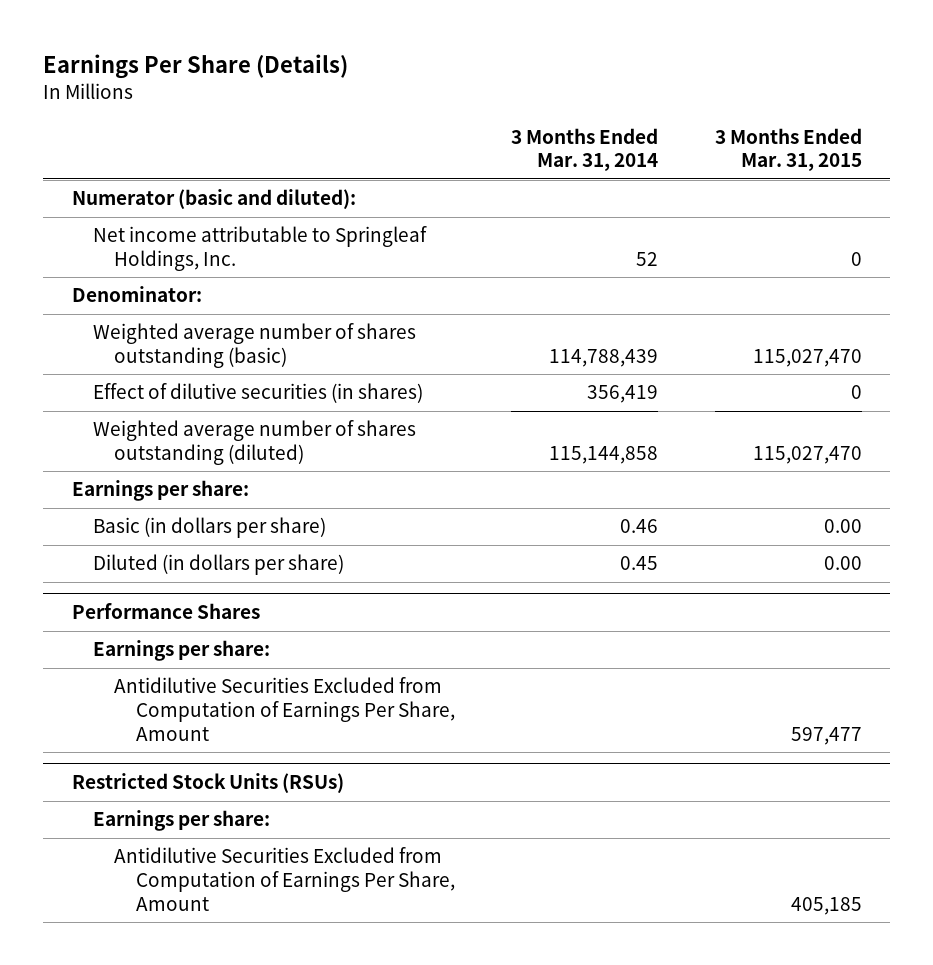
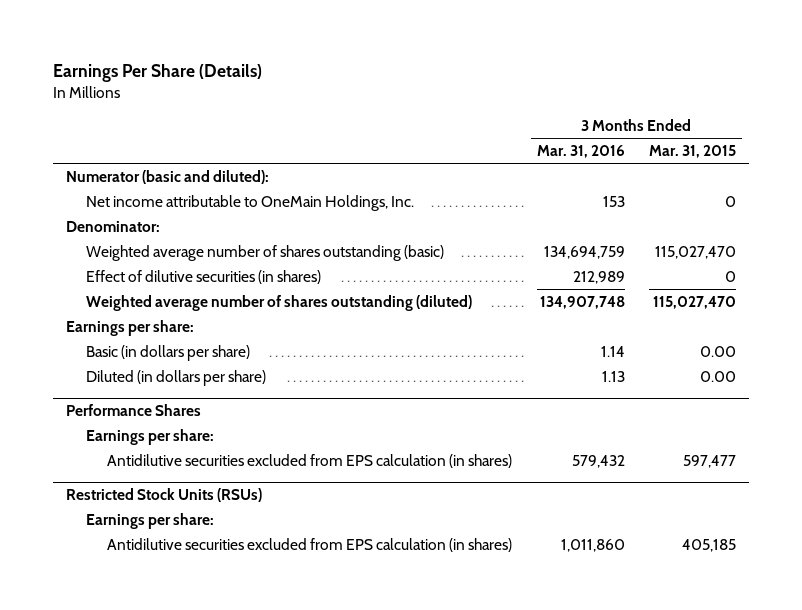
[511,127,659,172] 3 Months Ended Mar. 31, 2014 -> none
none -> [536,145,625,159] Mar. 31, 2016
[92,226,427,272] Net income attributable to Springleaf Holdings, Inc. -> [86,194,415,211] Net income attributable to OneMain Holdings, Inc.
[114,677,455,741] Antidilutive Securities Excluded from Computation of Earnings Per Share, Amount -> [107,453,513,468] Antidilutive securities excluded from EPS calculation (in shares)
[114,847,455,911] Antidilutive Securities Excluded from Computation of Earnings Per Share, Amount -> [107,537,513,552] Antidilutive securities excluded from EPS calculation (in shares)

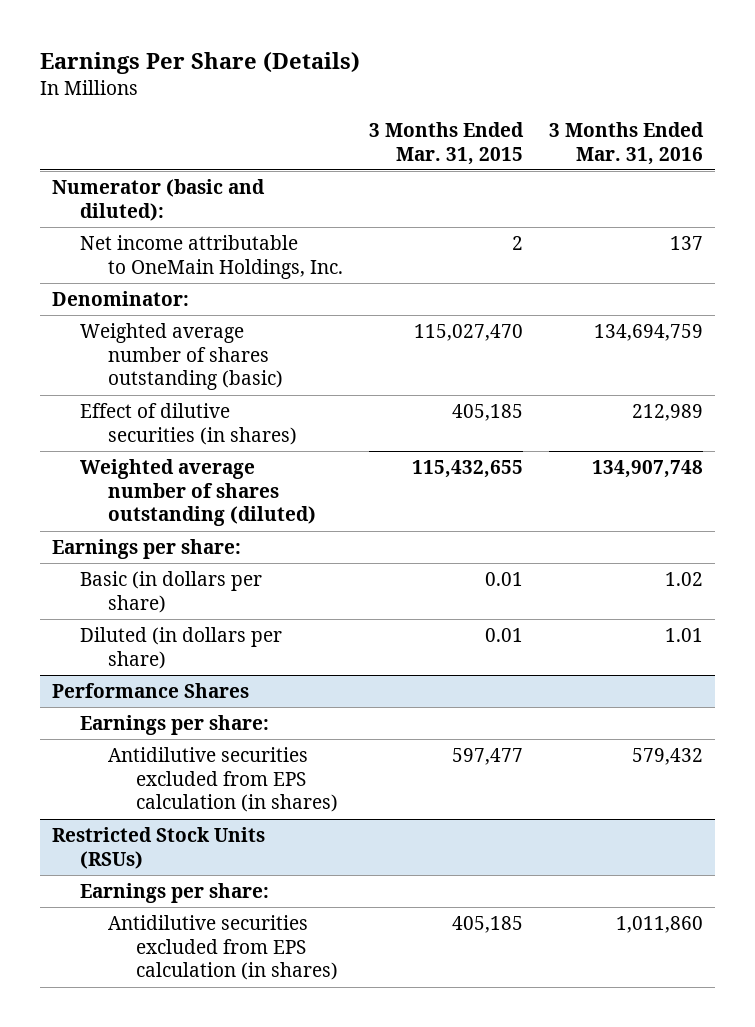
[602,195,625,207] 153 -> [669,235,703,250] 137
[725,195,737,207] 0 -> [511,235,523,250] 2
[725,270,737,282] 0 -> [451,403,523,421] 405,185
[653,295,737,309] 115,027,470 -> [411,459,523,478] 115,432,655
[600,345,625,357] 1.14 -> [664,571,703,586] 1.02
[700,345,737,357] 0.00 -> [484,571,523,586] 0.01
[601,370,625,382] 1.13 -> [664,627,703,642] 1.01
[700,370,737,382] 0.00 -> [484,627,523,642] 0.01

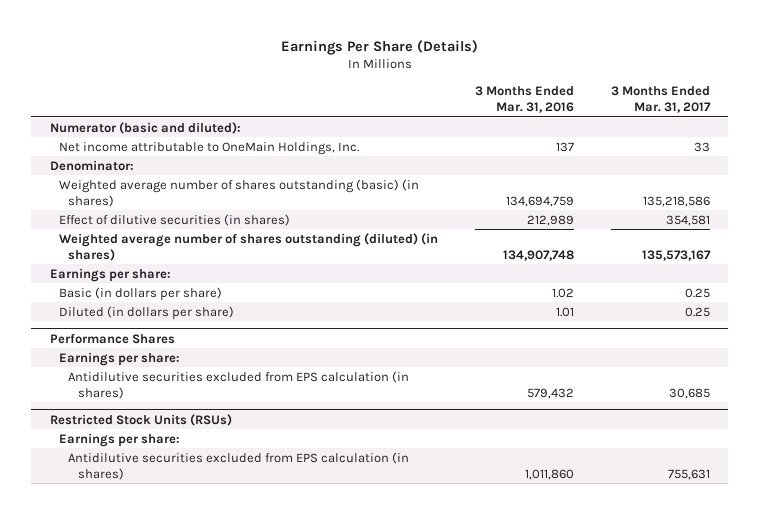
[368,121,524,165] 3 Months Ended Mar. 31, 2015 -> none
none -> [610,85,711,113] 3 Months Ended Mar. 31, 2017
[80,322,284,391] Weighted average number of shares outstanding (basic) -> [59,178,420,207] Weighted average number of shares outstanding (basic) (in shares)
[80,458,317,527] Weighted average number of shares outstanding (diluted) -> [59,232,439,261] Weighted average number of shares outstanding (diluted) (in shares)

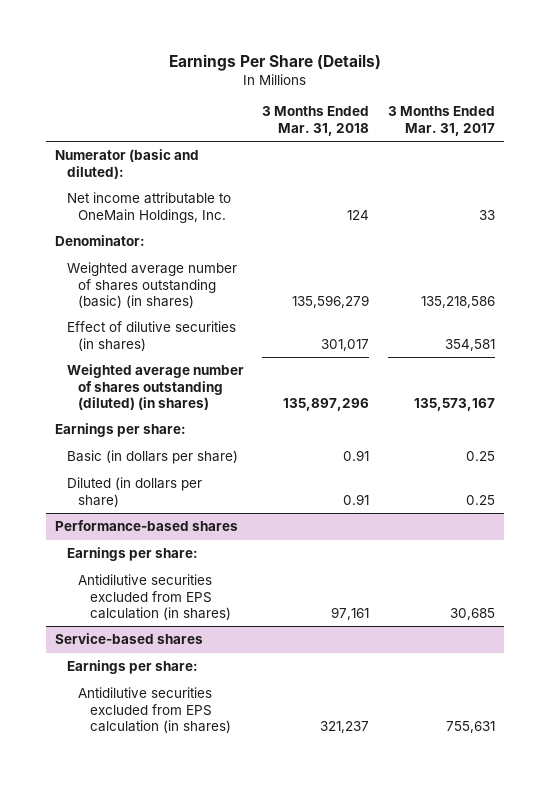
[474,85,574,113] 3 Months Ended Mar. 31, 2016 -> none
none -> [262,106,370,136] 3 Months Ended Mar. 31, 2018
[49,332,175,344] Performance Shares -> [55,520,239,532] Performance-based shares
[49,413,232,426] Restricted Stock Units (RSUs) -> [55,633,204,645] Service-based shares

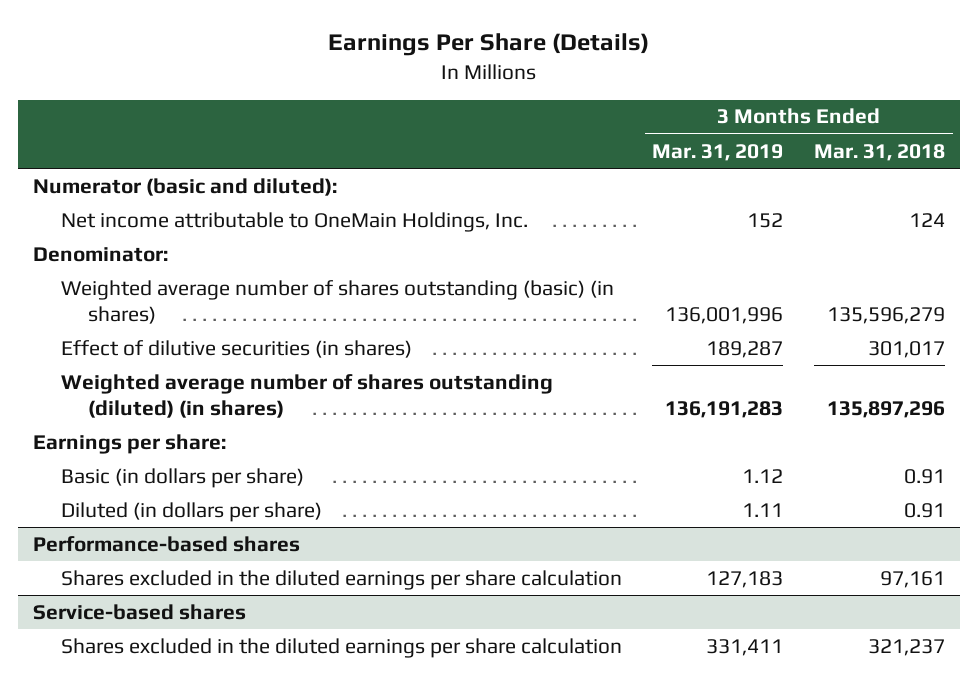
[387,106,495,136] 3 Months Ended Mar. 31, 2017 -> none
none -> [652,143,784,161] Mar. 31, 2019
[66,547,198,562] Earnings per share: -> none
[78,574,231,620] Antidilutive securities excluded from EPS calculation (in shares) -> [60,569,622,590] Shares excluded in the diluted earnings per share calculation
[66,660,198,675] Earnings per share: -> none
[78,687,231,733] Antidilutive securities excluded from EPS calculation (in shares) -> [60,637,622,658] Shares excluded in the diluted earnings per share calculation

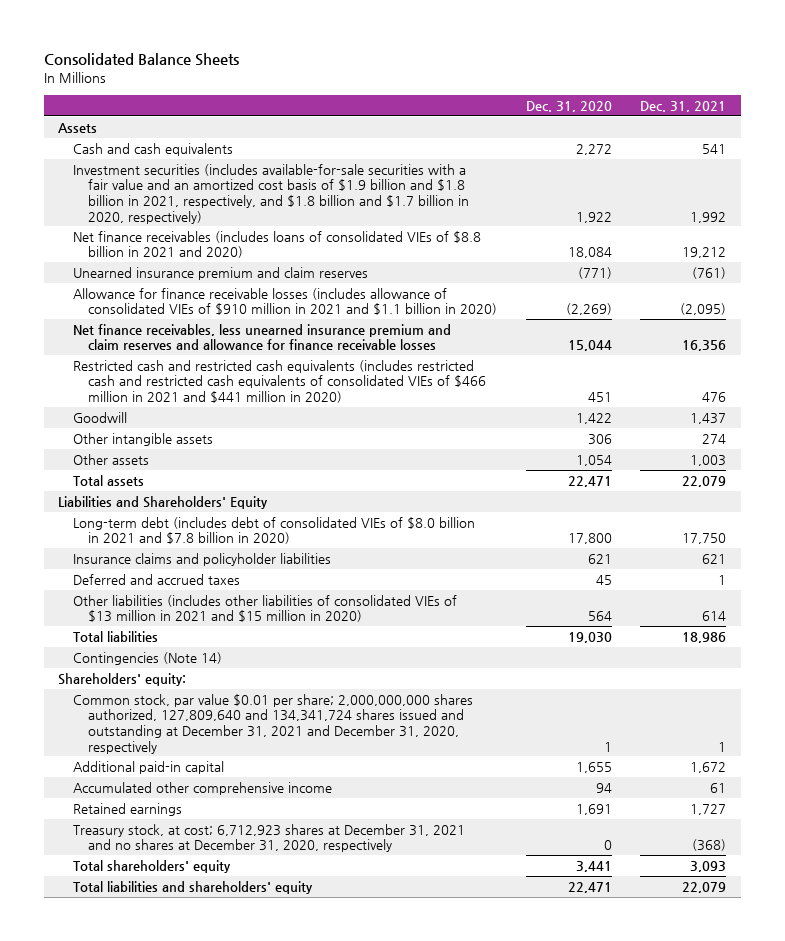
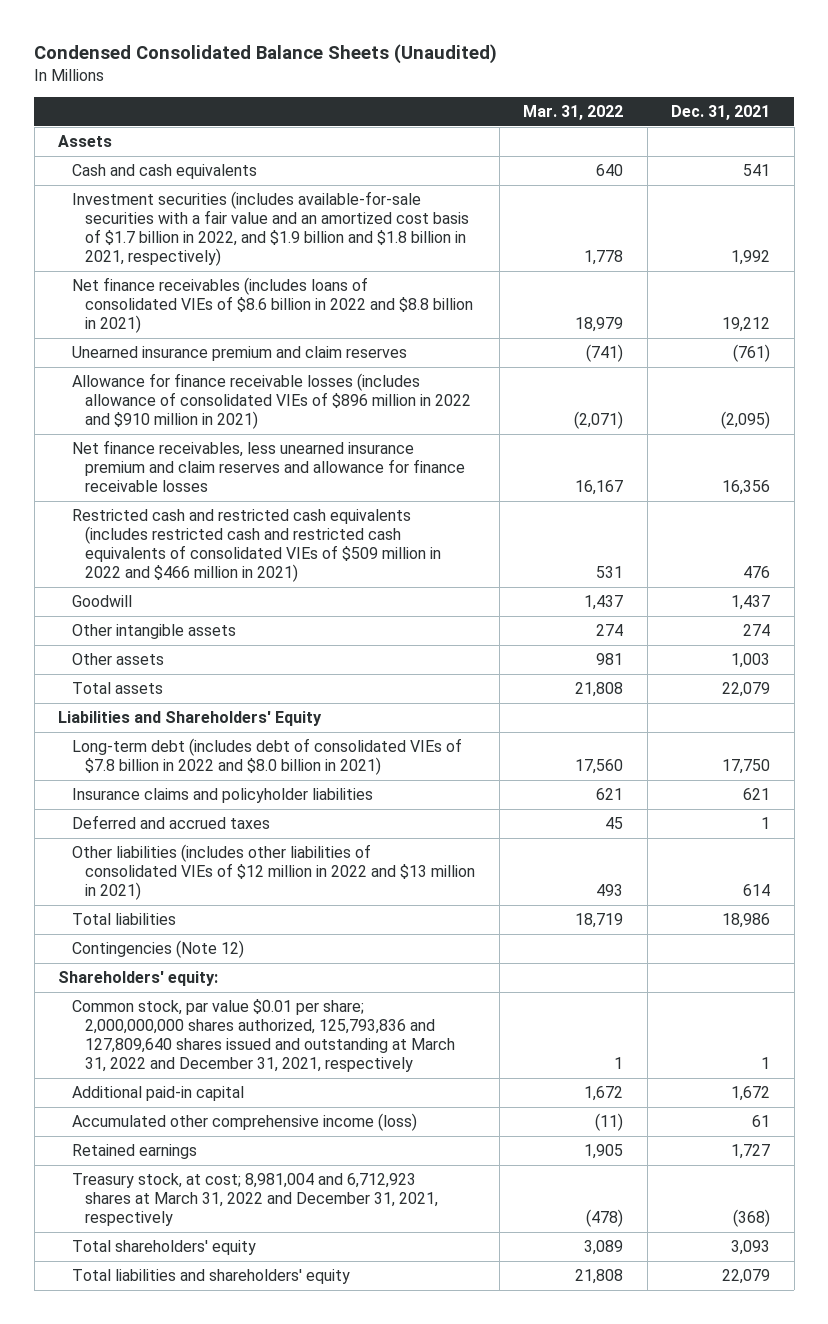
[44,53,240,67] Consolidated Balance Sheets -> [34,44,498,65] Condensed Consolidated Balance Sheets (Unaudited)
[525,100,612,112] Dec. 31, 2020 -> none
none -> [523,105,624,121] Mar. 31, 2022
[73,163,470,224] Investment securities (includes available-for-sale securities with a fair value and an amortized cost basis of $1.9 billion and $1.8 billion in 2021, respectively, and $1.8 billion and $1.7 billion in 2020, respectively) -> [71,191,470,267] Investment securities (includes available-for-sale securities with a fair value and an amortized cost basis of $1.7 billion in 2022, and $1.9 billion and $1.8 billion in 2021, respectively)
[73,230,482,259] Net finance receivables (includes loans of consolidated VIEs of $8.8 billion in 2021 and 2020) -> [71,277,474,334] Net finance receivables (includes loans of consolidated VIEs of $8.6 billion in 2022 and $8.8 billion in 2021)
[73,287,498,316] Allowance for finance receivable losses (includes allowance of consolidated VIEs of $910 million in 2021 and $1.1 billion in 2020) -> [71,373,472,430] Allowance for finance receivable losses (includes allowance of consolidated VIEs of $896 million in 2022 and $910 million in 2021)
[73,359,487,404] Restricted cash and restricted cash equivalents (includes restricted cash and restricted cash equivalents of consolidated VIEs of $466 million in 2021 and $441 million in 2020) -> [71,509,442,583] Restricted cash and restricted cash equivalents (includes restricted cash and restricted cash equivalents of consolidated VIEs of $509 million in 2022 and $466 million in 2021)
[73,516,476,545] Long-term debt (includes debt of consolidated VIEs of $8.0 billion in 2021 and $7.8 billion in 2020) -> [71,738,462,776] Long-term debt (includes debt of consolidated VIEs of $7.8 billion in 2022 and $8.0 billion in 2021)
[73,594,458,623] Other liabilities (includes other liabilities of consolidated VIEs of $13 million in 2021 and $15 million in 2020) -> [71,844,476,901] Other liabilities (includes other liabilities of consolidated VIEs of $12 million in 2022 and $13 million in 2021)
[73,651,223,665] Contingencies (Note 14) -> [71,940,244,959] Contingencies (Note 12)
[73,693,474,754] Common stock, par value $0.01 per share; 2,000,000,000 shares authorized, 127,809,640 and 134,341,724 shares issued and outstanding at December 31, 2021 and December 31, 2020, respectively -> [71,999,456,1073] Common stock, par value $0.01 per share; 2,000,000,000 shares authorized, 125,793,836 and 127,809,640 shares issued and outstanding at March 31, 2022 and December 31, 2021, respectively
[73,781,333,795] Accumulated other comprehensive income -> [71,1113,417,1132] Accumulated other comprehensive income (loss)
[73,823,466,853] Treasury stock, at cost; 6,712,923 shares at December 31, 2021 and no shares at December 31, 2020, respectively -> [71,1173,439,1227] Treasury stock, at cost; 8,981,004 and 6,712,923 shares at March 31, 2022 and December 31, 2021, respectively

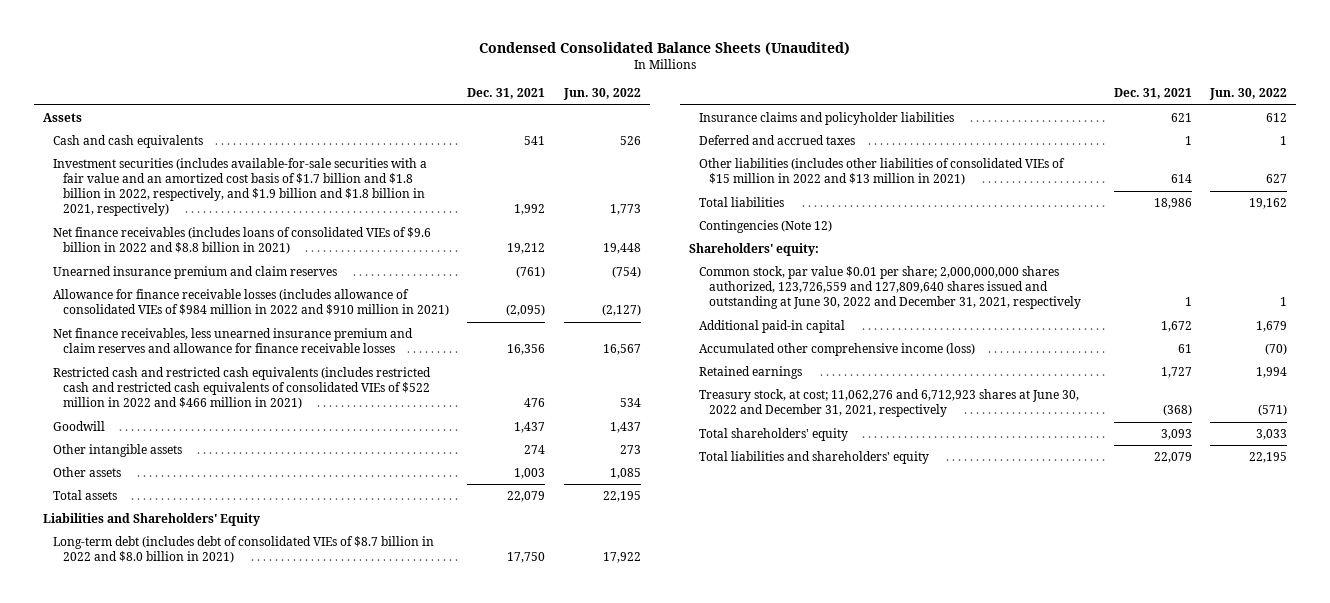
[523,105,624,121] Mar. 31, 2022 -> none
none -> [562,88,641,101] Jun. 30, 2022
[71,191,470,267] Investment securities (includes available-for-sale securities with a fair value and an amortized cost basis of $1.7 billion in 2022, and $1.9 billion and $1.8 billion in 2021, respectively) -> [53,158,428,217] Investment securities (includes available-for-sale securities with a fair value and an amortized cost basis of $1.7 billion and $1.8 billion in 2022, respectively, and $1.9 billion and $1.8 billion in 2021, respectively)
[71,277,474,334] Net finance receivables (includes loans of consolidated VIEs of $8.6 billion in 2022 and $8.8 billion in 2021) -> [53,227,432,255] Net finance receivables (includes loans of consolidated VIEs of $9.6 billion in 2022 and $8.8 billion in 2021)
[71,373,472,430] Allowance for finance receivable losses (includes allowance of consolidated VIEs of $896 million in 2022 and $910 million in 2021) -> [53,289,450,317] Allowance for finance receivable losses (includes allowance of consolidated VIEs of $984 million in 2022 and $910 million in 2021)
[71,509,442,583] Restricted cash and restricted cash equivalents (includes restricted cash and restricted cash equivalents of consolidated VIEs of $509 million in 2022 and $466 million in 2021) -> [53,367,432,410] Restricted cash and restricted cash equivalents (includes restricted cash and restricted cash equivalents of consolidated VIEs of $522 million in 2022 and $466 million in 2021)
[71,738,462,776] Long-term debt (includes debt of consolidated VIEs of $7.8 billion in 2022 and $8.0 billion in 2021) -> [53,536,435,564] Long-term debt (includes debt of consolidated VIEs of $8.7 billion in 2022 and $8.0 billion in 2021)
[71,844,476,901] Other liabilities (includes other liabilities of consolidated VIEs of $12 million in 2022 and $13 million in 2021) -> [699,158,1066,186] Other liabilities (includes other liabilities of consolidated VIEs of $15 million in 2022 and $13 million in 2021)
[71,999,456,1073] Common stock, par value $0.01 per share; 2,000,000,000 shares authorized, 125,793,836 and 127,809,640 shares issued and outstanding at March 31, 2022 and December 31, 2021, respectively -> [699,266,1082,310] Common stock, par value $0.01 per share; 2,000,000,000 shares authorized, 123,726,559 and 127,809,640 shares issued and outstanding at June 30, 2022 and December 31, 2021, respectively
[71,1173,439,1227] Treasury stock, at cost; 8,981,004 and 6,712,923 shares at March 31, 2022 and December 31, 2021, respectively -> [699,389,1080,418] Treasury stock, at cost; 11,062,276 and 6,712,923 shares at June 30, 2022 and December 31, 2021, respectively

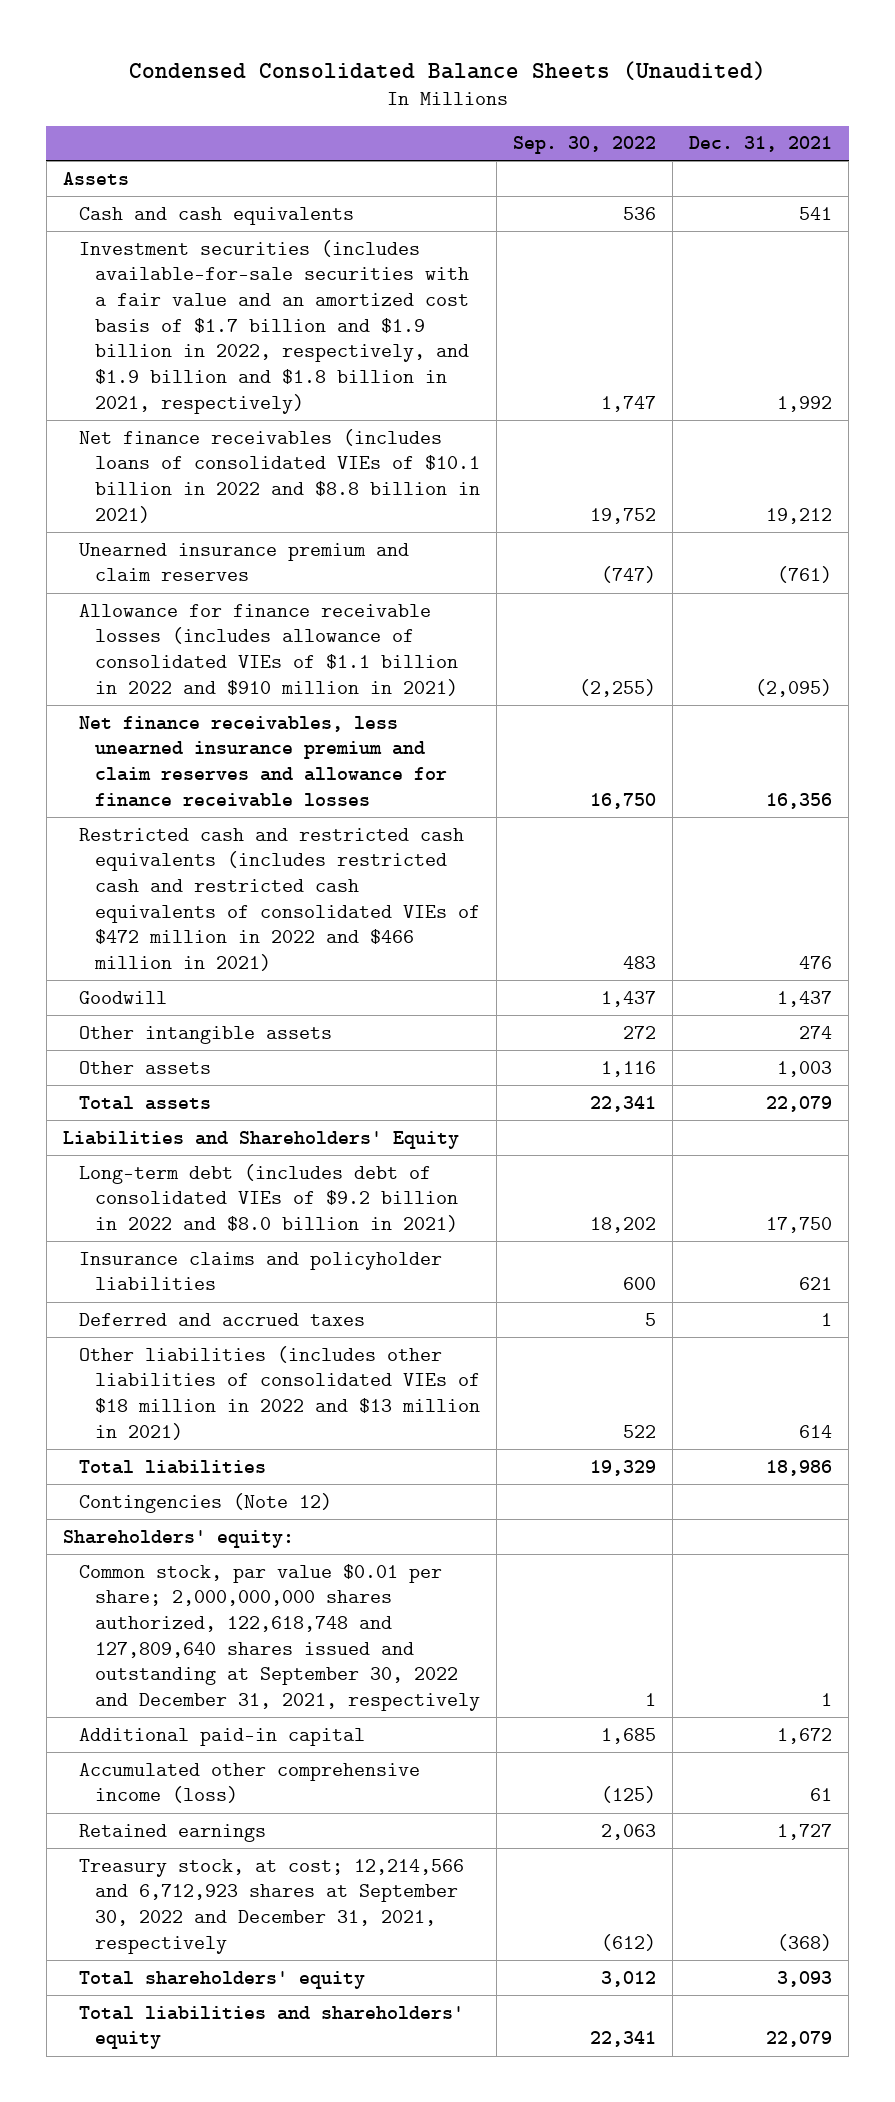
[562,88,641,101] Jun. 30, 2022 -> none
none -> [513,136,657,155] Sep. 30, 2022
[53,158,428,217] Investment securities (includes available-for-sale securities with a fair value and an amortized cost basis of $1.7 billion and $1.8 billion in 2022, respectively, and $1.9 billion and $1.8 billion in 2021, respectively) -> [79,239,470,414] Investment securities (includes available-for-sale securities with a fair value and an amortized cost basis of $1.7 billion and $1.9 billion in 2022, respectively, and $1.9 billion and $1.8 billion in 2021, respectively)
[53,227,432,255] Net finance receivables (includes loans of consolidated VIEs of $9.6 billion in 2022 and $8.8 billion in 2021) -> [79,428,481,523] Net finance receivables (includes loans of consolidated VIEs of $10.1 billion in 2022 and $8.8 billion in 2021)
[53,289,450,317] Allowance for finance receivable losses (includes allowance of consolidated VIEs of $984 million in 2022 and $910 million in 2021) -> [79,603,459,696] Allowance for finance receivable losses (includes allowance of consolidated VIEs of $1.1 billion in 2022 and $910 million in 2021)
[53,367,432,410] Restricted cash and restricted cash equivalents (includes restricted cash and restricted cash equivalents of consolidated VIEs of $522 million in 2022 and $466 million in 2021) -> [79,827,481,972] Restricted cash and restricted cash equivalents (includes restricted cash and restricted cash equivalents of consolidated VIEs of $472 million in 2022 and $466 million in 2021)
[53,536,435,564] Long-term debt (includes debt of consolidated VIEs of $8.7 billion in 2022 and $8.0 billion in 2021) -> [79,1163,459,1233] Long-term debt (includes debt of consolidated VIEs of $9.2 billion in 2022 and $8.0 billion in 2021)
[699,158,1066,186] Other liabilities (includes other liabilities of consolidated VIEs of $15 million in 2022 and $13 million in 2021) -> [79,1345,481,1440] Other liabilities (includes other liabilities of consolidated VIEs of $18 million in 2022 and $13 million in 2021)
[699,266,1082,310] Common stock, par value $0.01 per share; 2,000,000,000 shares authorized, 123,726,559 and 127,809,640 shares issued and outstanding at June 30, 2022 and December 31, 2021, respectively -> [79,1563,481,1712] Common stock, par value $0.01 per share; 2,000,000,000 shares authorized, 122,618,748 and 127,809,640 shares issued and outstanding at September 30, 2022 and December 31, 2021, respectively
[699,389,1080,418] Treasury stock, at cost; 11,062,276 and 6,712,923 shares at June 30, 2022 and December 31, 2021, respectively -> [79,1858,465,1954] Treasury stock, at cost; 12,214,566 and 6,712,923 shares at September 30, 2022 and December 31, 2021, respectively

